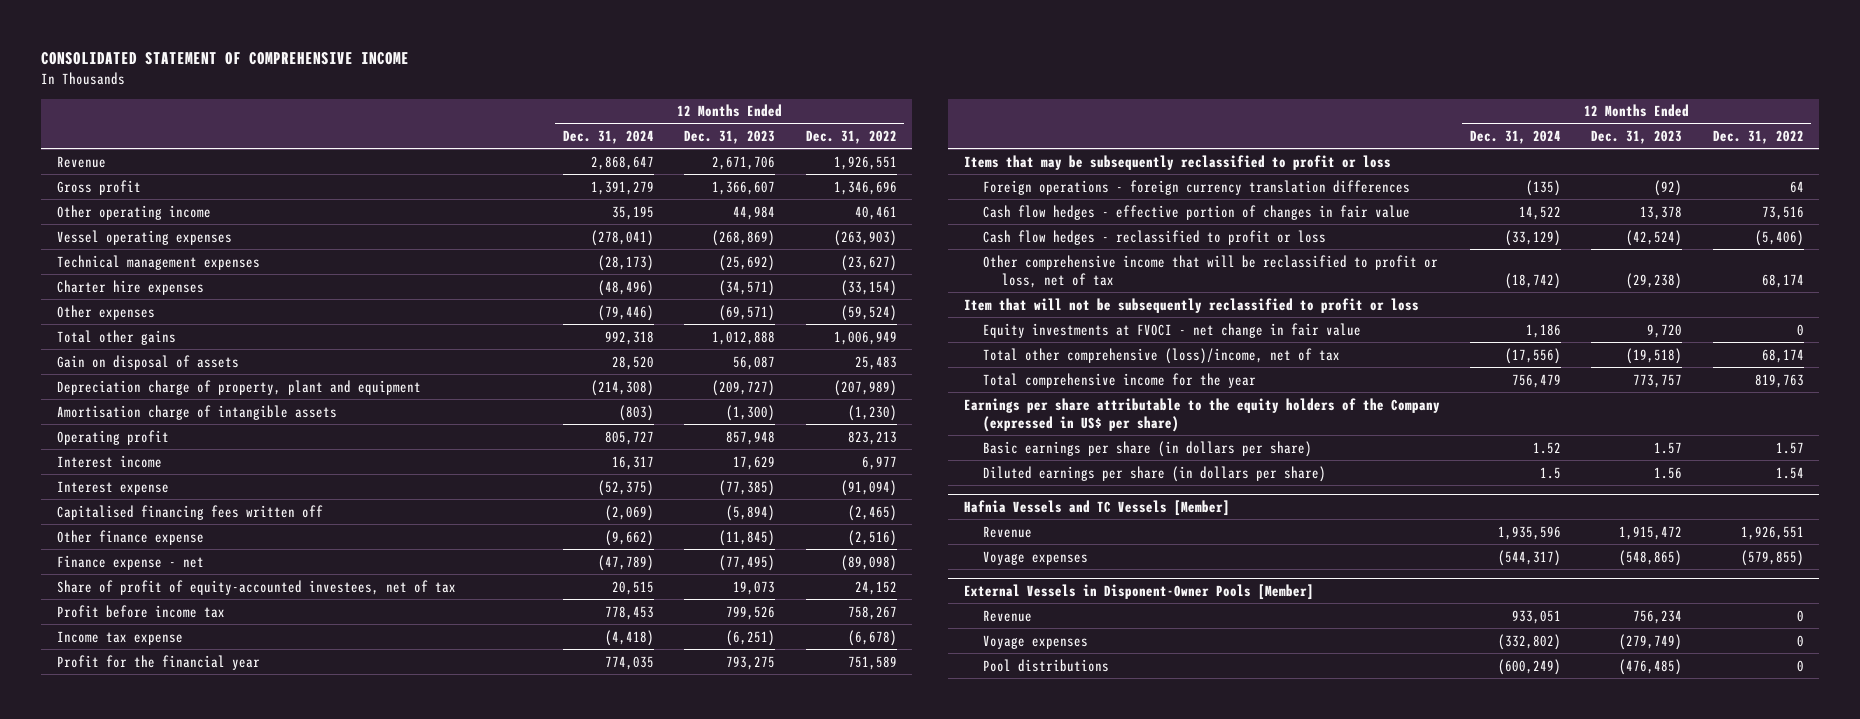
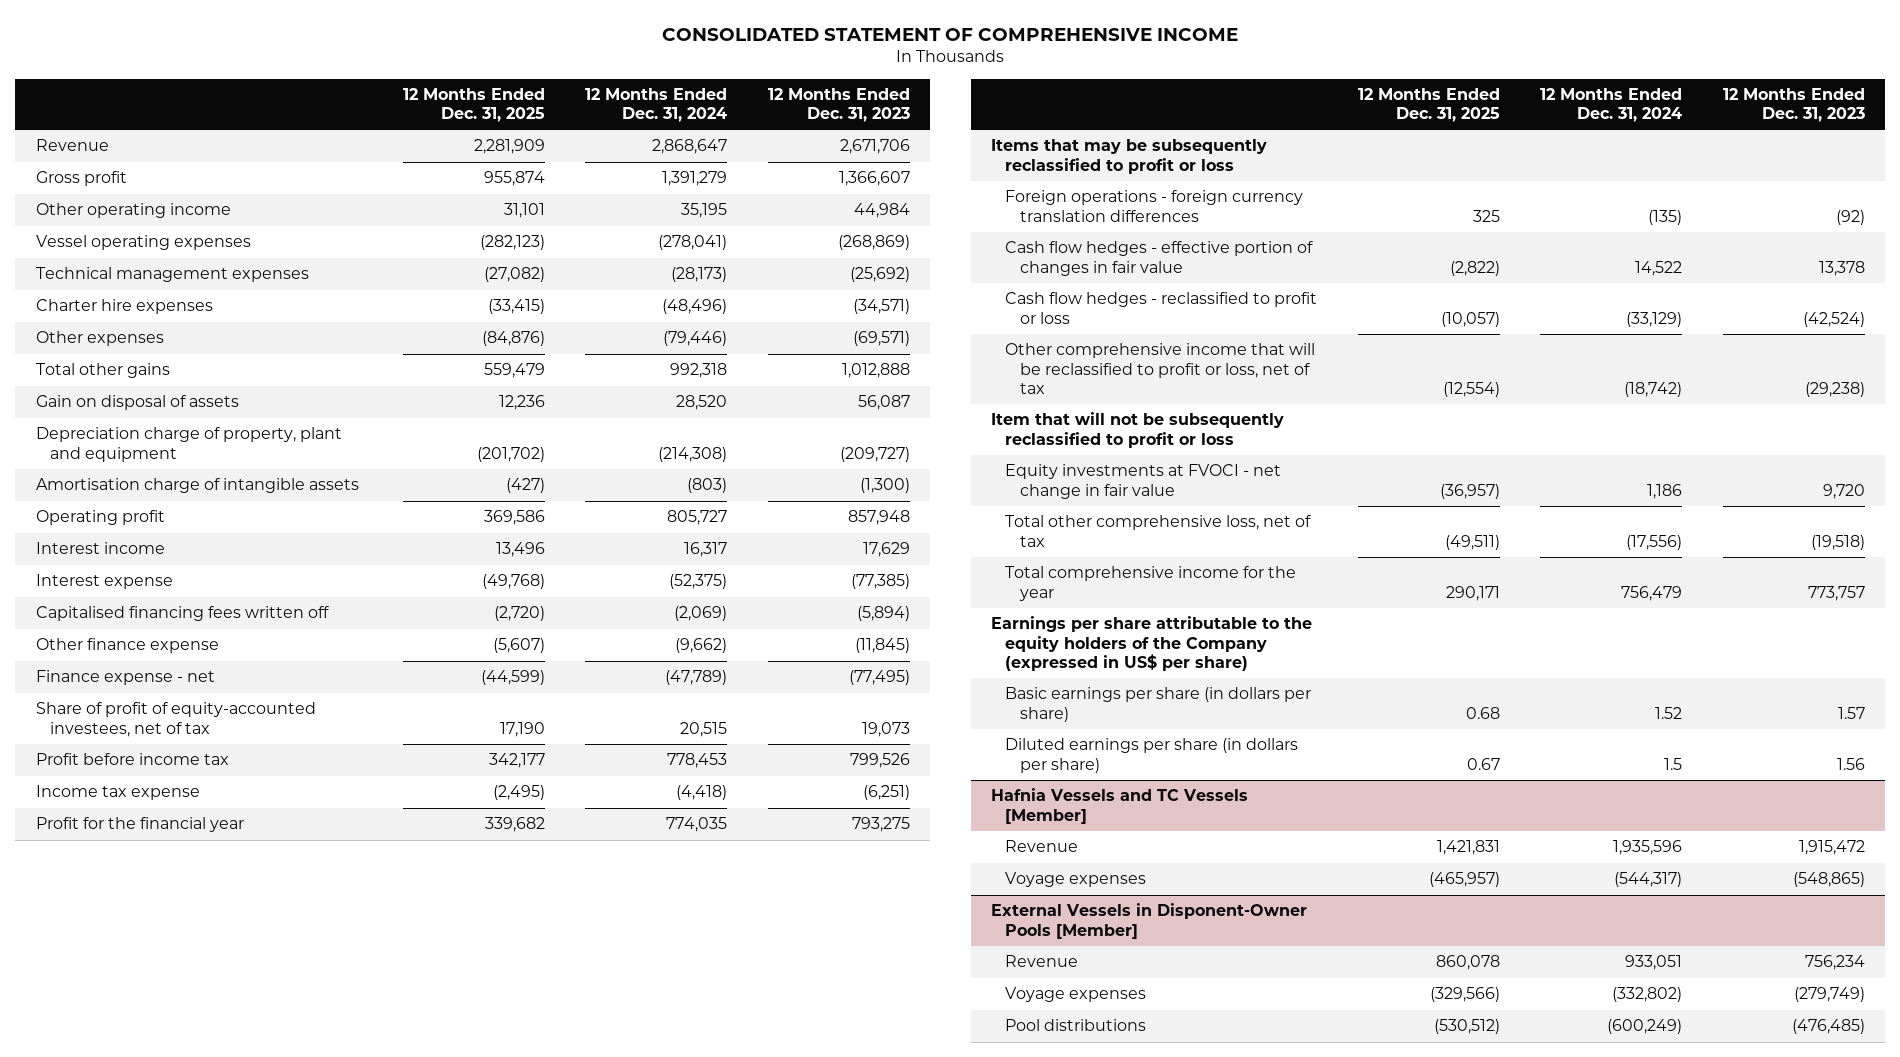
[805,129,897,144] Dec. 31, 2022 -> none
none -> [402,88,545,123] 12 Months Ended Dec. 31, 2025
[982,347,1340,364] Total other comprehensive (loss)/income, net of tax -> [1005,515,1312,547] Total other comprehensive loss, net of tax

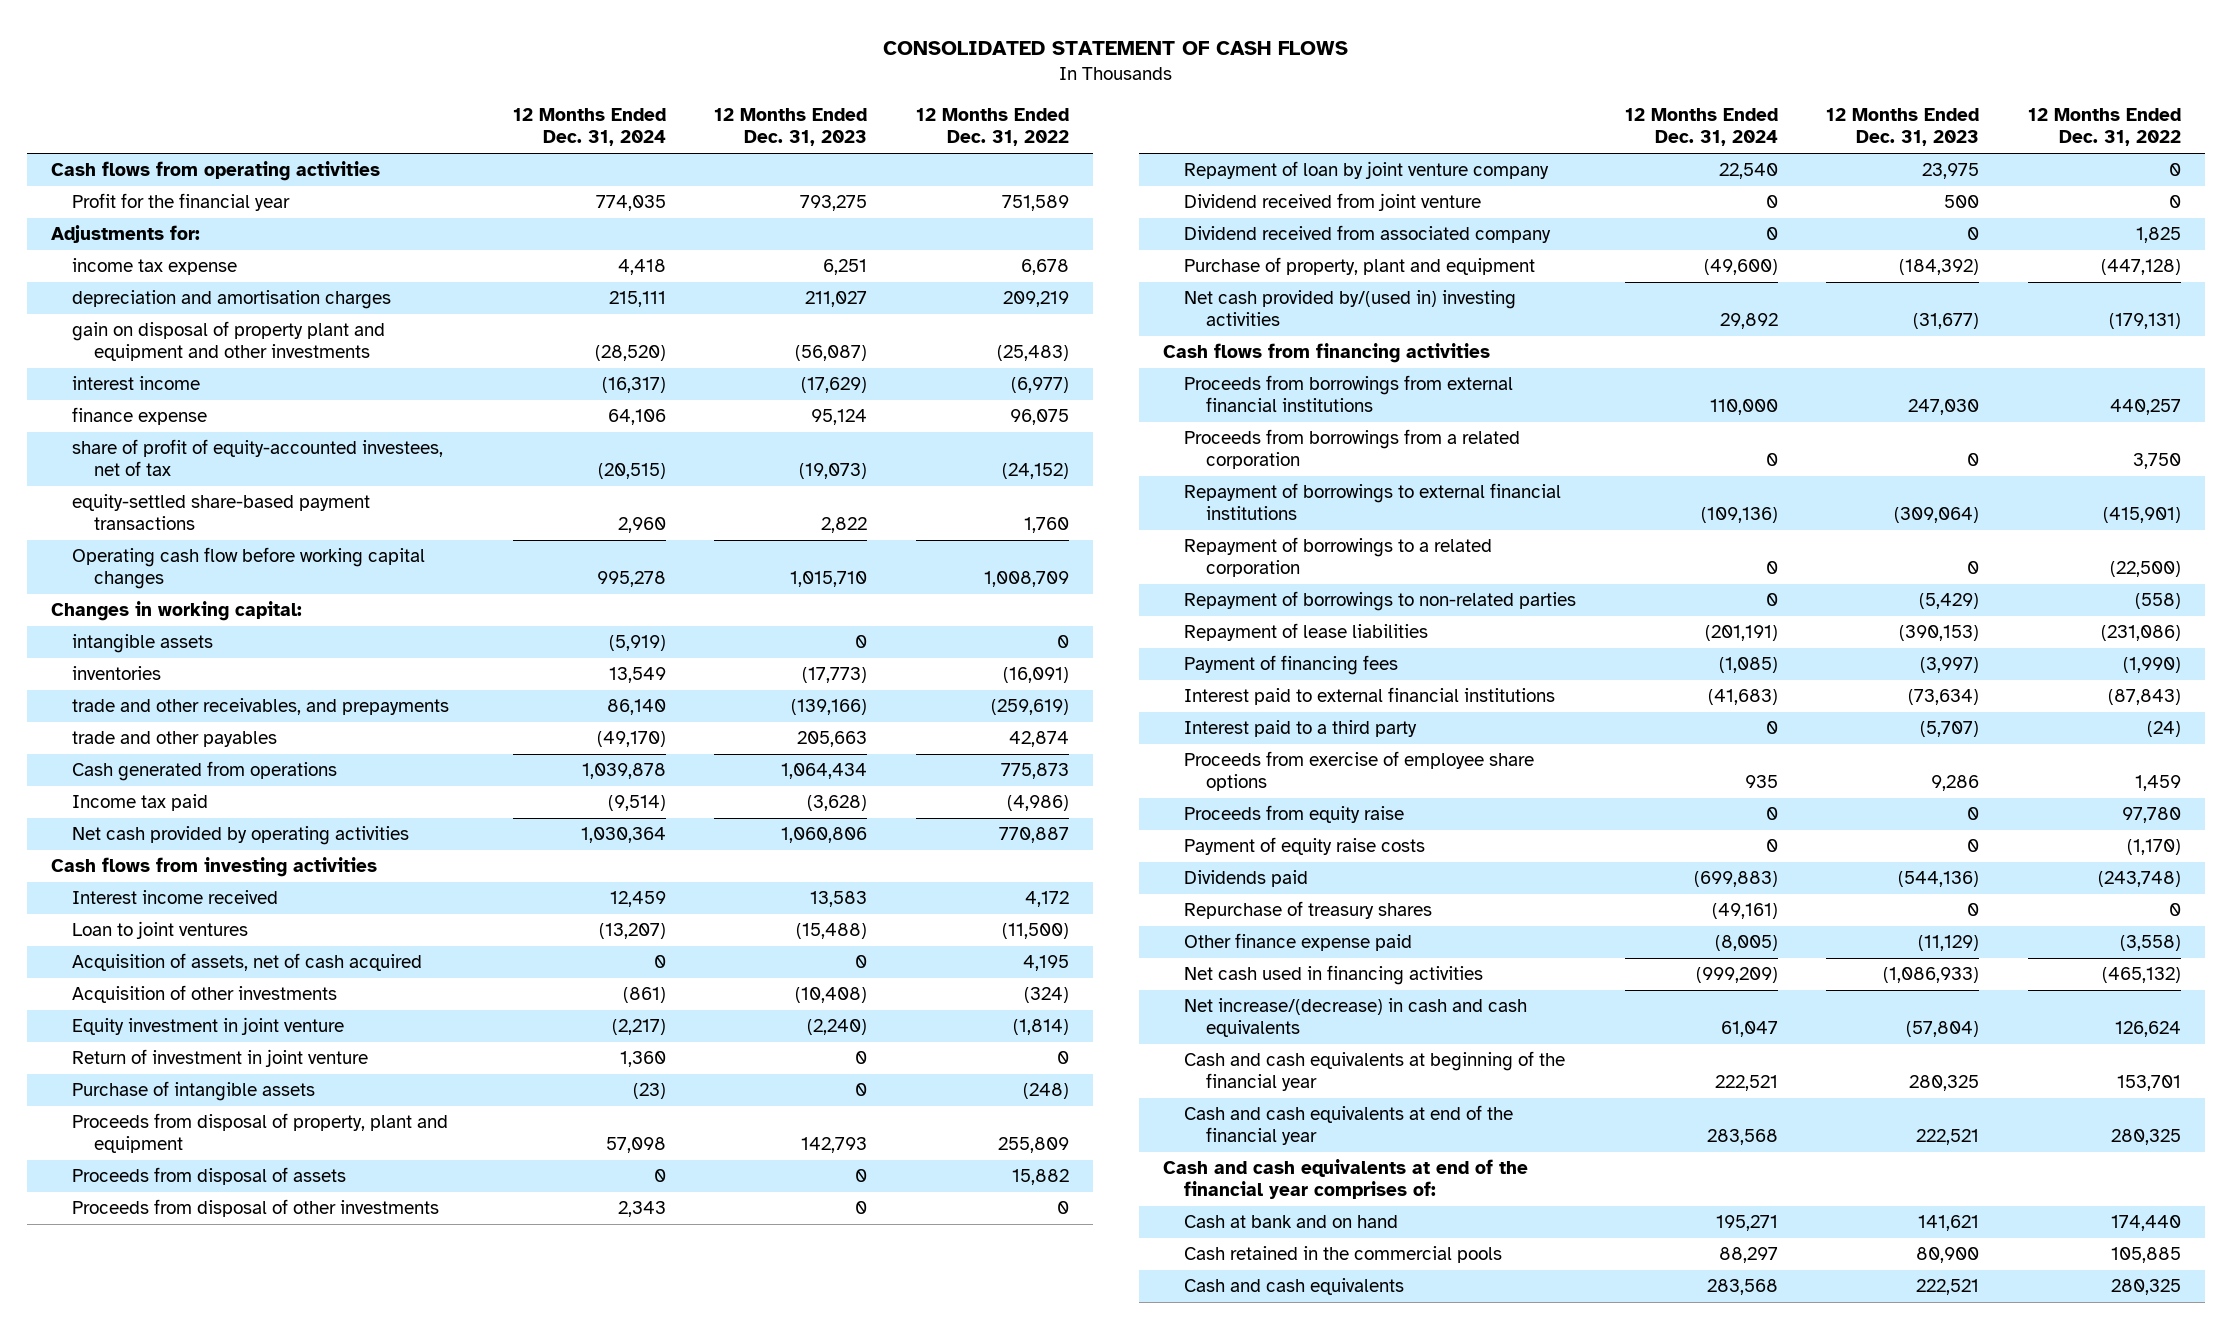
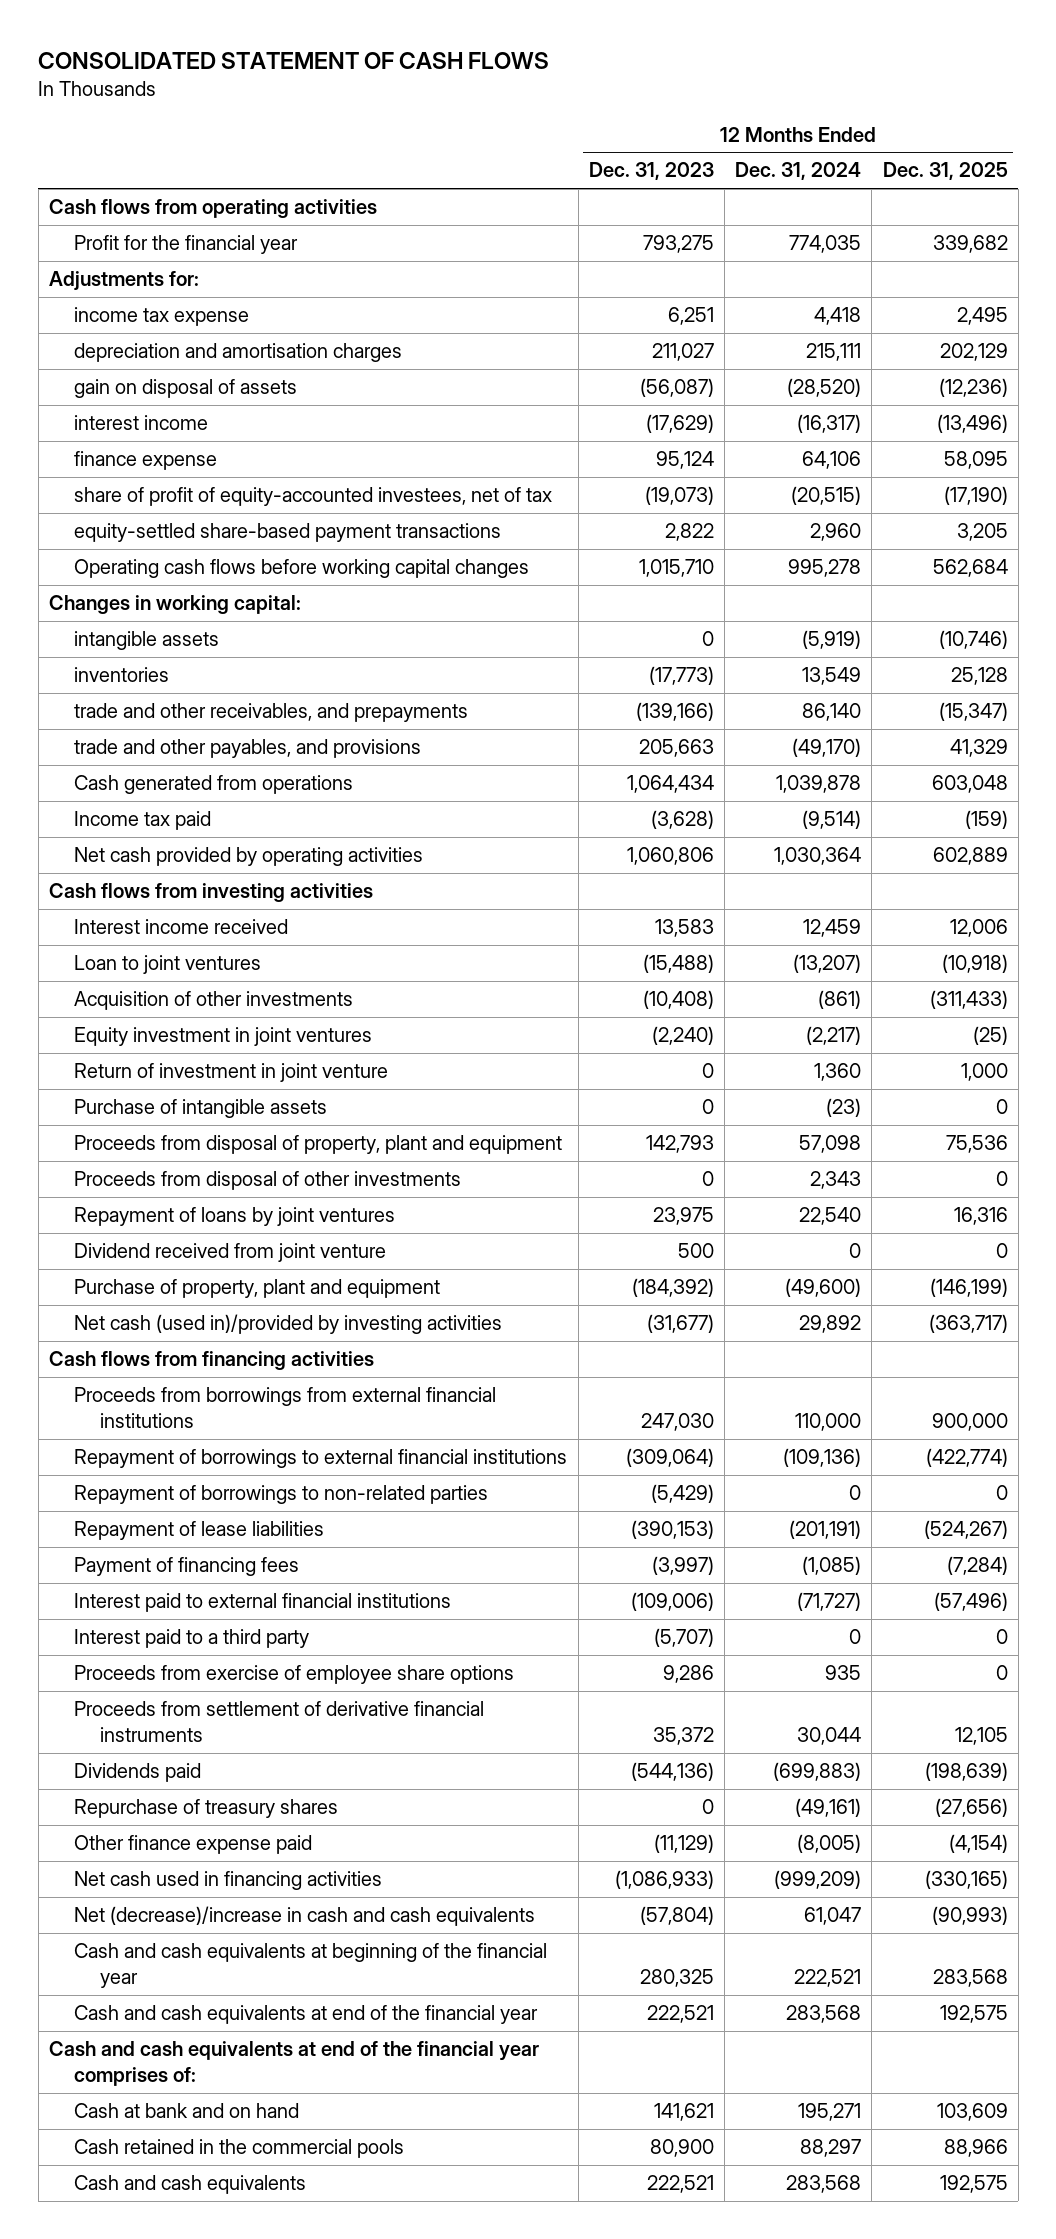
[915,108,1069,147] 12 Months Ended Dec. 31, 2022 -> none
none -> [882,162,1008,181] Dec. 31, 2025
[72,321,386,362] gain on disposal of property plant and equipment and other investments -> [74,379,298,399] gain on disposal of assets
[72,547,426,590] Operating cash flow before working capital changes -> [74,559,530,579] Operating cash flows before working capital changes
[72,731,278,748] trade and other payables -> [74,739,422,759] trade and other payables, and provisions
[72,953,423,972] Acquisition of assets, net of cash acquired -> none
[72,1017,345,1036] Equity investment in joint venture -> [74,1027,373,1047] Equity investment in joint ventures
[72,1167,347,1186] Proceeds from disposal of assets -> none
[1184,161,1550,180] Repayment of loan by joint venture company -> [74,1207,396,1227] Repayment of loans by joint ventures
[1184,225,1552,244] Dividend received from associated company -> none
[1184,290,1517,327] Net cash provided by/(used in) investing activities -> [74,1314,503,1335] Net cash (used in)/provided by investing activities
[1184,429,1521,470] Proceeds from borrowings from a related corporation -> none
[1184,537,1493,578] Repayment of borrowings to a related corporation -> none
[1707,689,1778,706] (41,683) -> [797,1592,862,1612] (71,727)
[1908,689,1980,706] (73,634) -> [630,1592,714,1612] (109,006)
[1184,805,1405,824] Proceeds from equity raise -> none
[1184,837,1426,856] Payment of equity raise costs -> none
none -> [74,1701,485,1743] Proceeds from settlement of derivative financial instruments
[1184,998,1528,1038] Net increase/(decrease) in cash and cash equivalents -> [74,1906,536,1927] Net (decrease)/increase in cash and cash equivalents

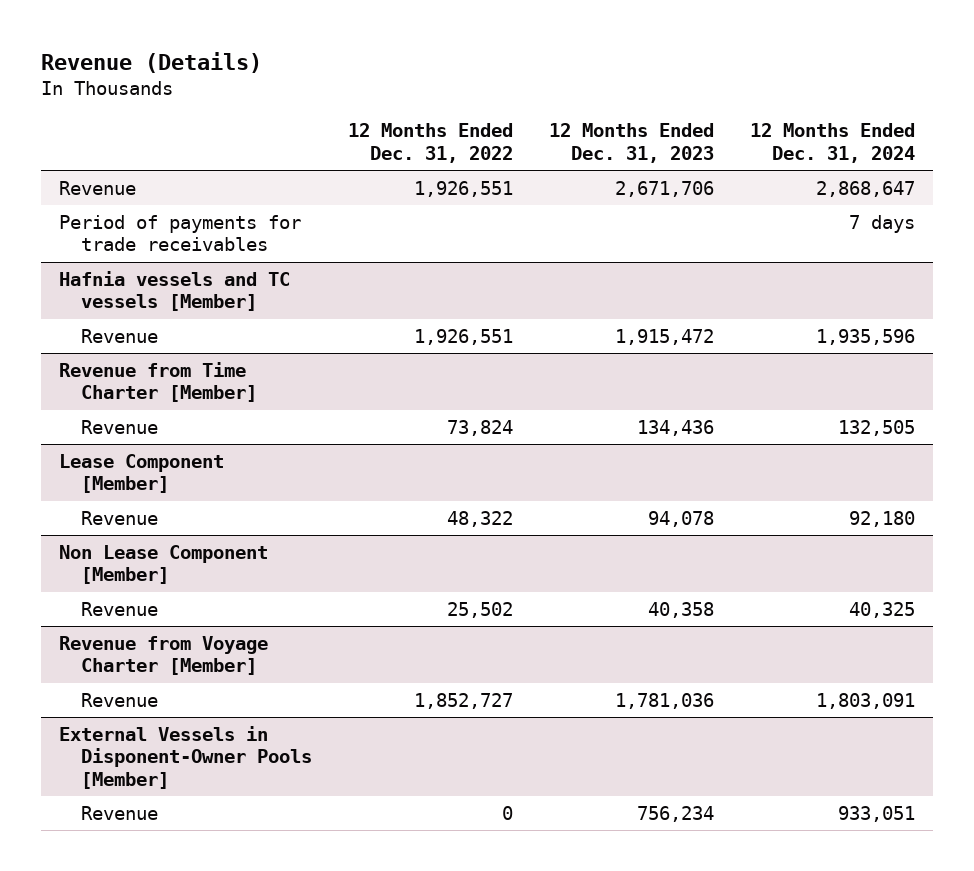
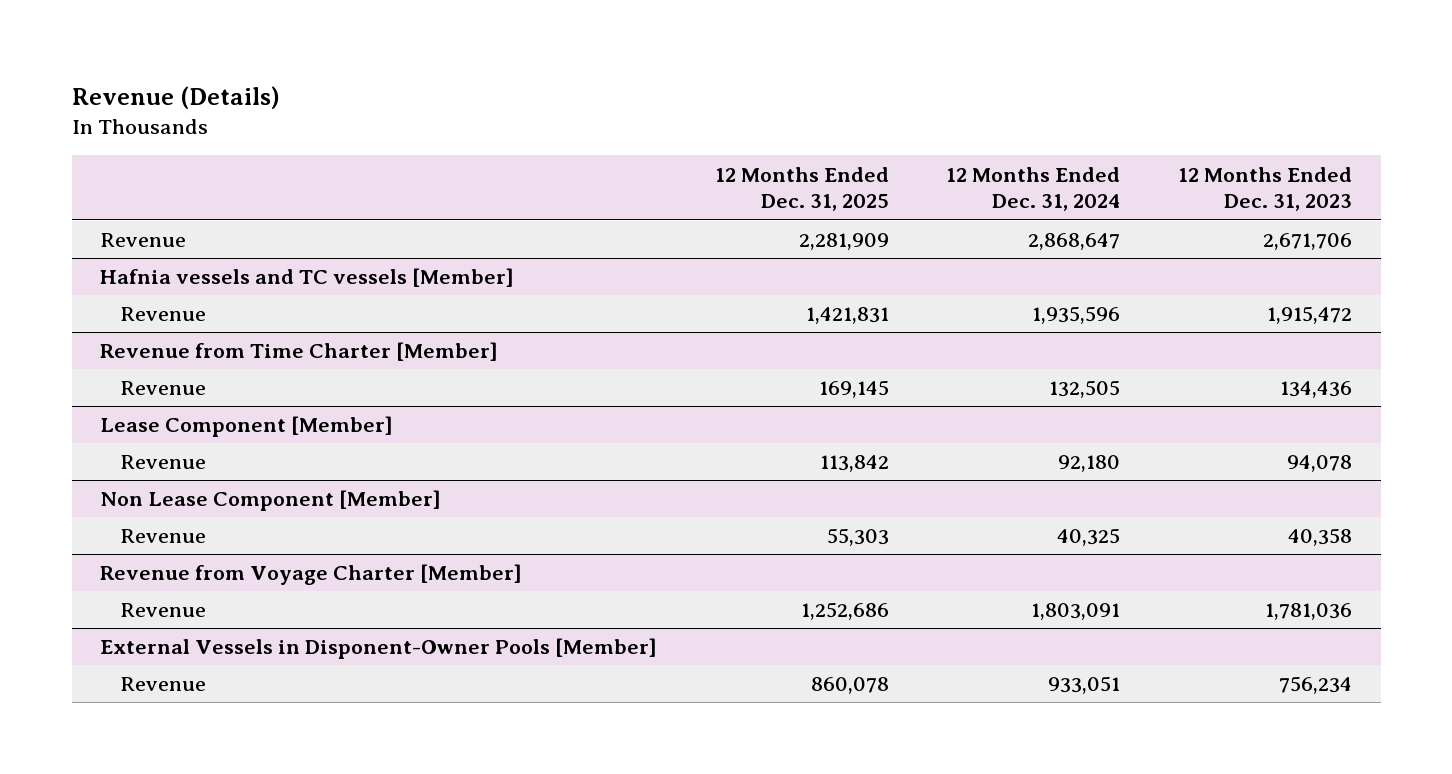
[347,123,513,163] 12 Months Ended Dec. 31, 2022 -> none
none -> [714,166,889,212] 12 Months Ended Dec. 31, 2025
[59,214,302,252] Period of payments for trade receivables -> none

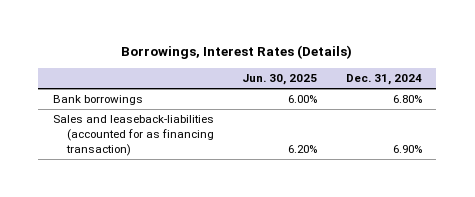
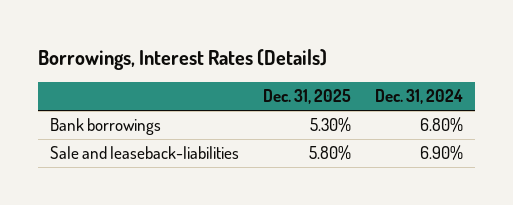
[242,74,318,86] Jun. 30, 2025 -> none
none -> [263,89,352,105] Dec. 31, 2025
[52,115,214,156] Sales and leaseback-liabilities (accounted for as financing transaction) -> [50,146,240,160] Sale and leaseback-liabilities

